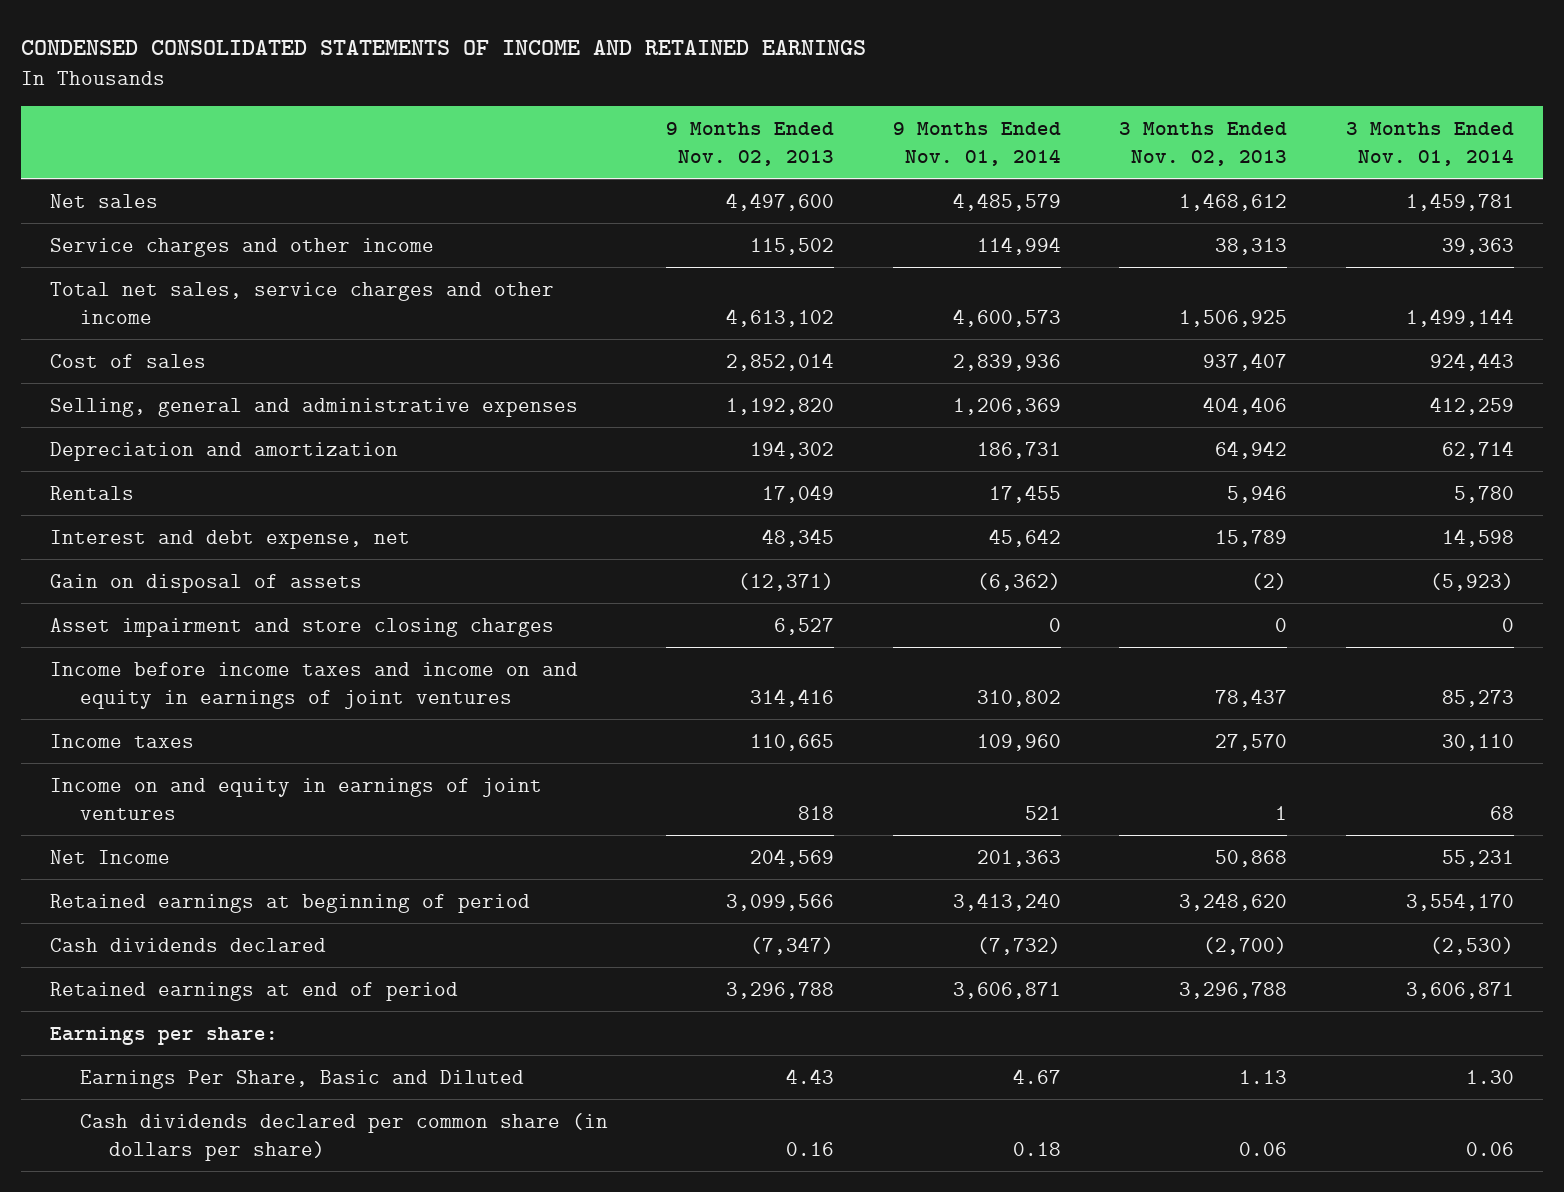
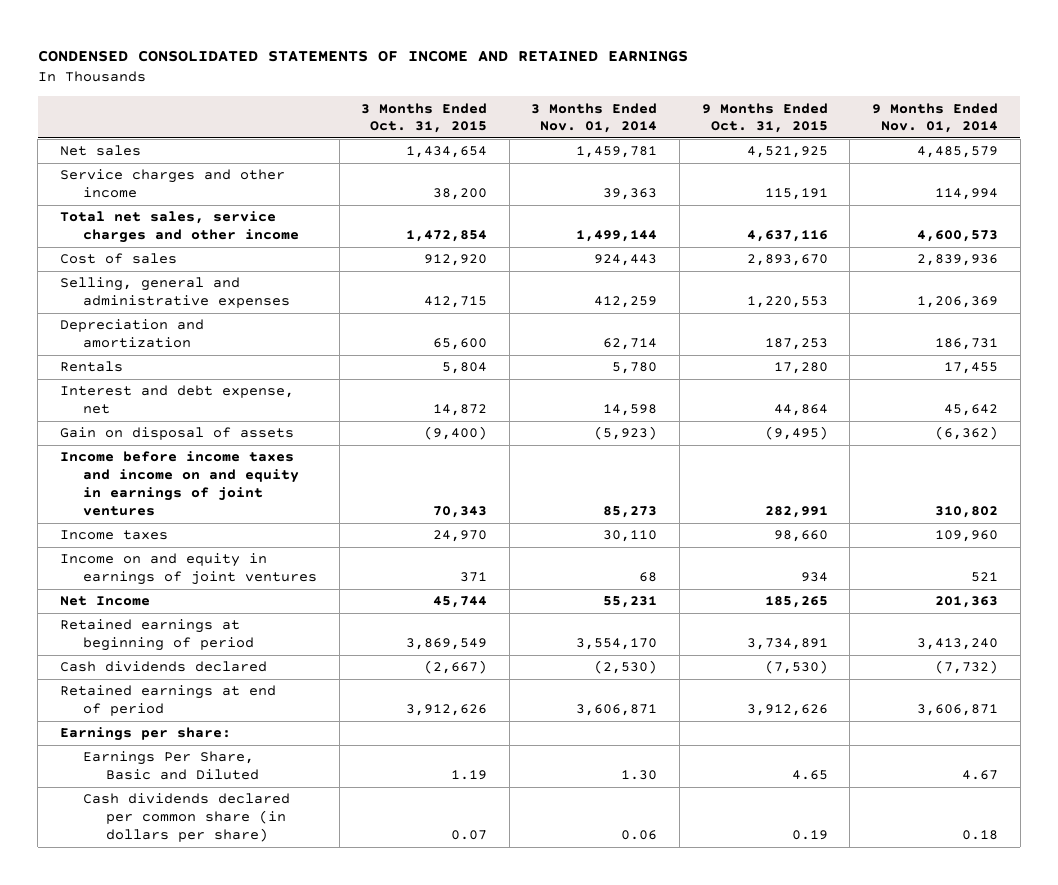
[666,121,835,167] 9 Months Ended Nov. 02, 2013 -> none
[1119,121,1288,167] 3 Months Ended Nov. 02, 2013 -> none
none -> [361,102,488,134] 3 Months Ended Oct. 31, 2015
none -> [701,102,828,134] 9 Months Ended Oct. 31, 2015
[50,617,555,637] Asset impairment and store closing charges -> none

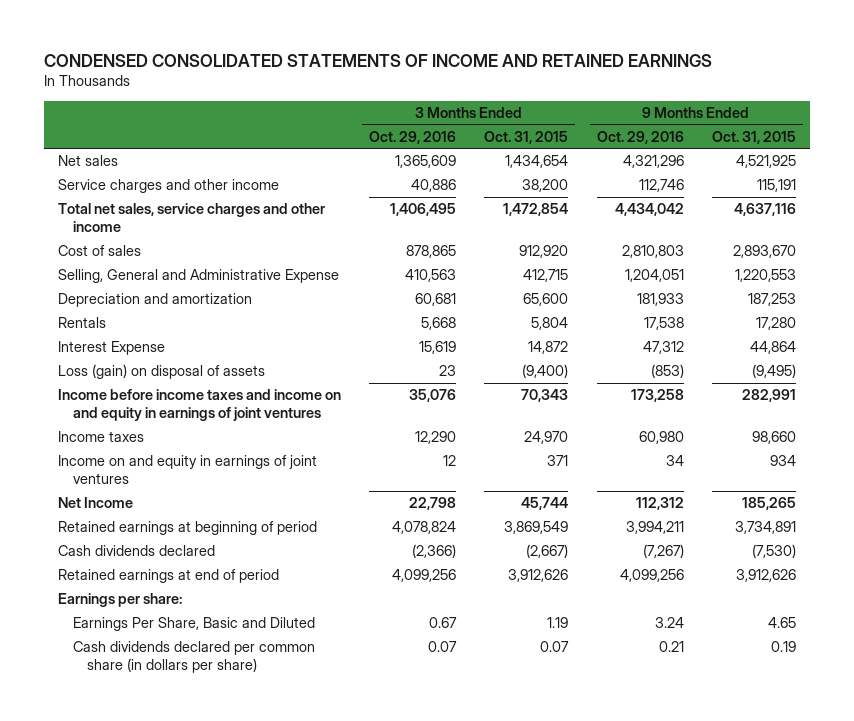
[531,102,658,134] 3 Months Ended Nov. 01, 2014 -> none
[871,102,998,134] 9 Months Ended Nov. 01, 2014 -> none
none -> [369,130,457,144] Oct. 29, 2016
none -> [596,130,684,144] Oct. 29, 2016
[59,277,291,309] Selling, general and administrative expenses -> [57,269,339,284] Selling, General and Administrative Expense
[59,385,294,415] Interest and debt expense, net -> [57,341,165,356] Interest Expense
[59,427,294,441] Gain on disposal of assets -> [57,364,265,380] Loss (gain) on disposal of assets

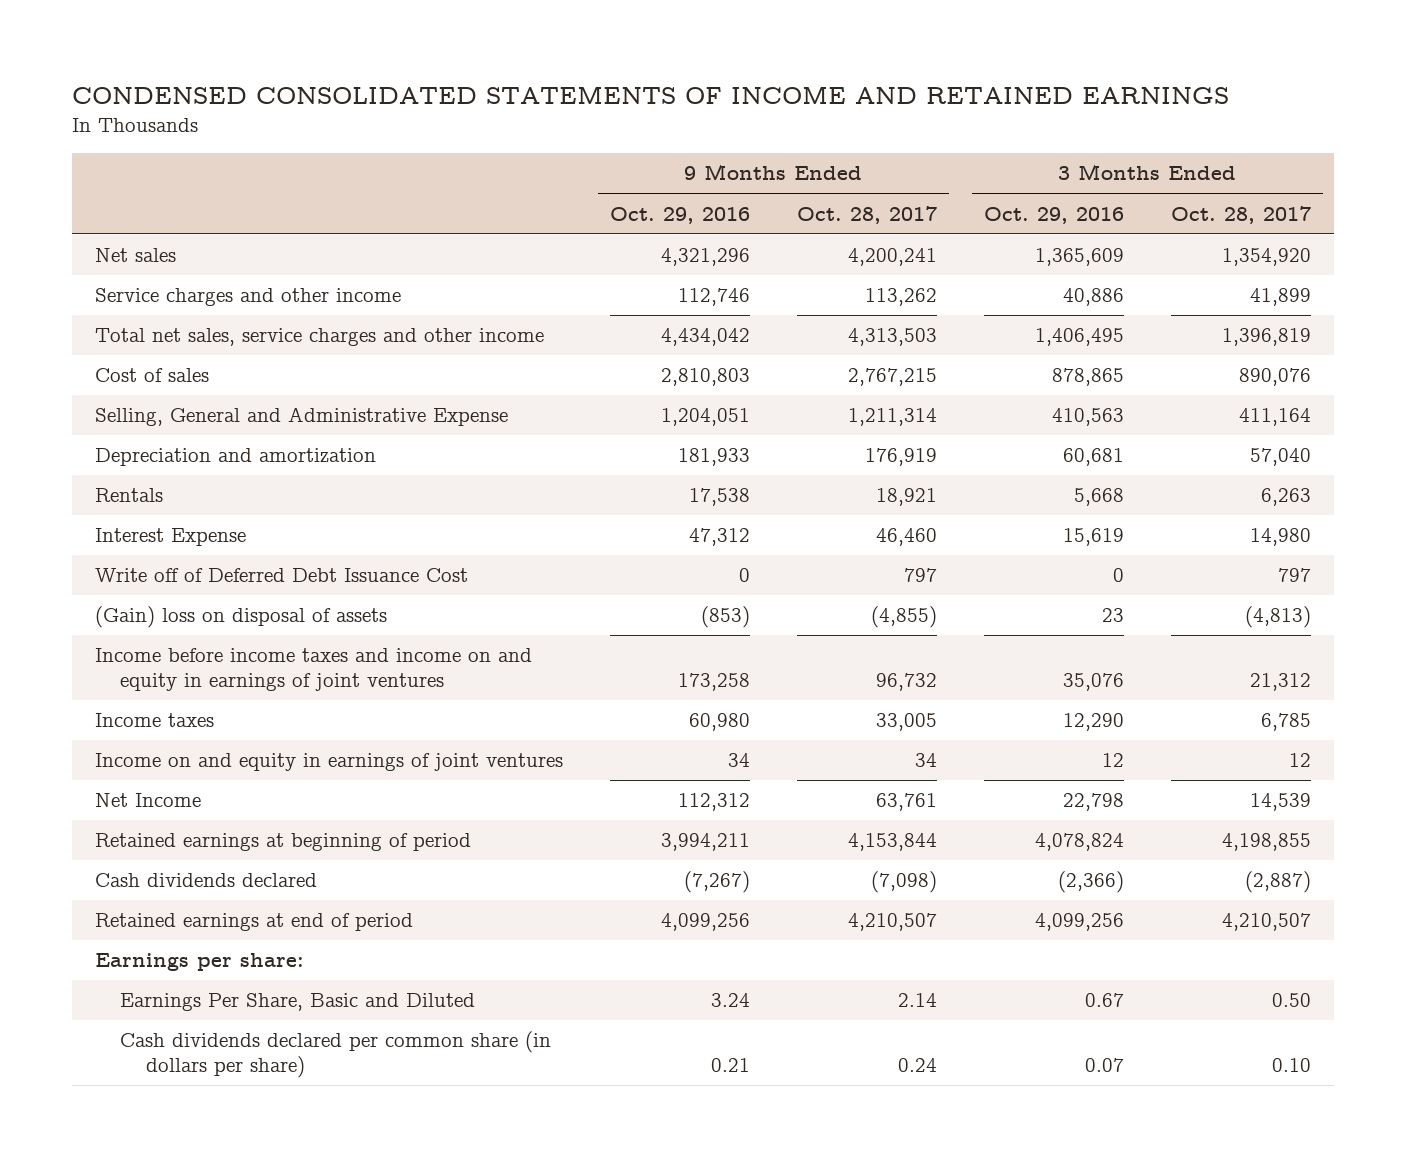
[484,130,569,144] Oct. 31, 2015 -> none
[711,130,796,144] Oct. 31, 2015 -> none
none -> [796,205,937,224] Oct. 28, 2017
none -> [1170,205,1311,224] Oct. 28, 2017
none -> [95,568,469,583] Write off of Deferred Debt Issuance Cost
[57,364,265,380] Loss (gain) on disposal of assets -> [95,606,388,629] (Gain) loss on disposal of assets

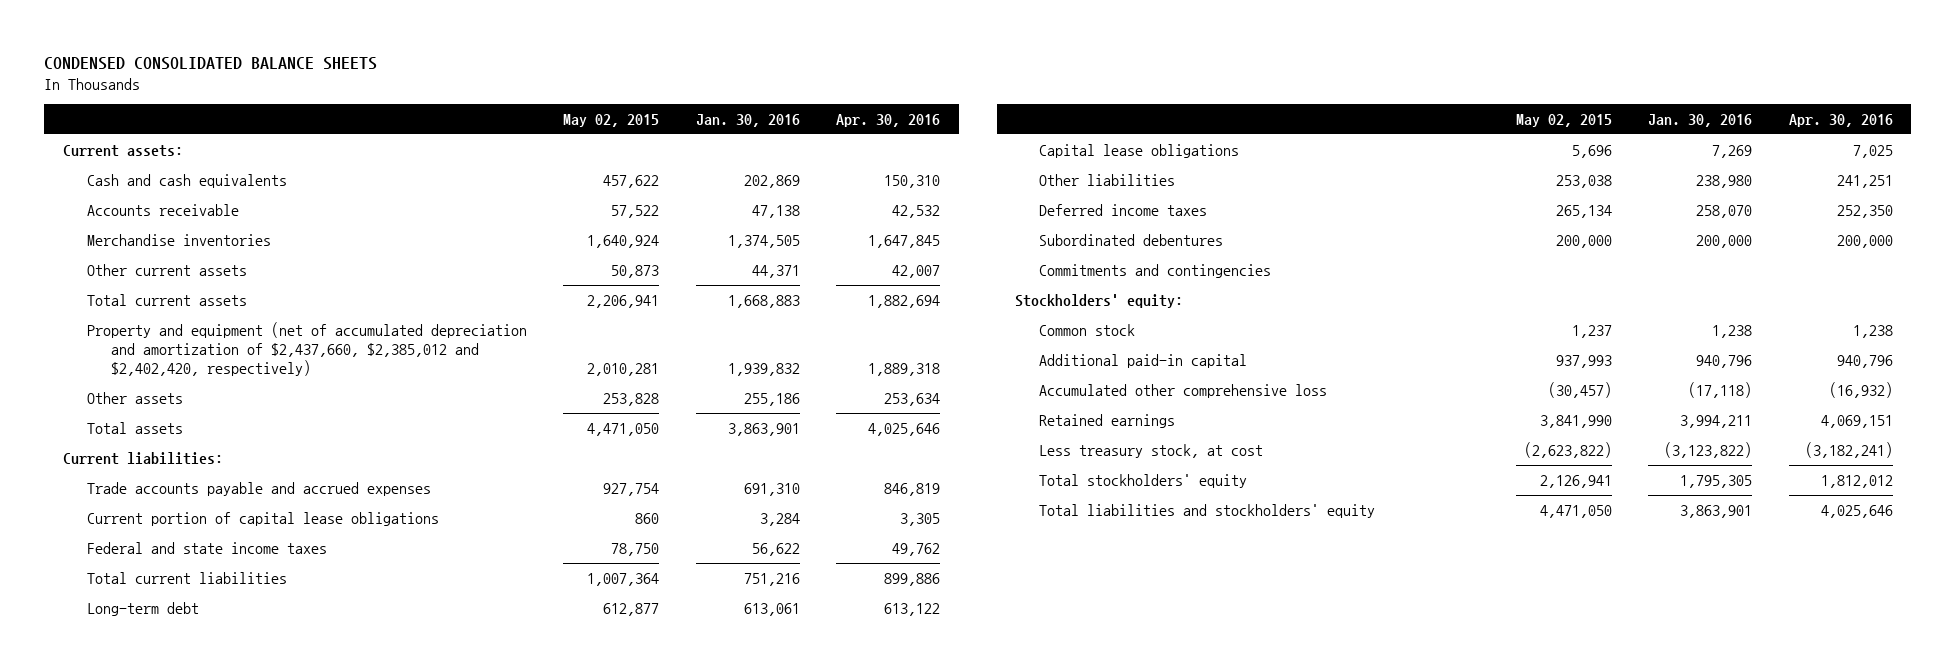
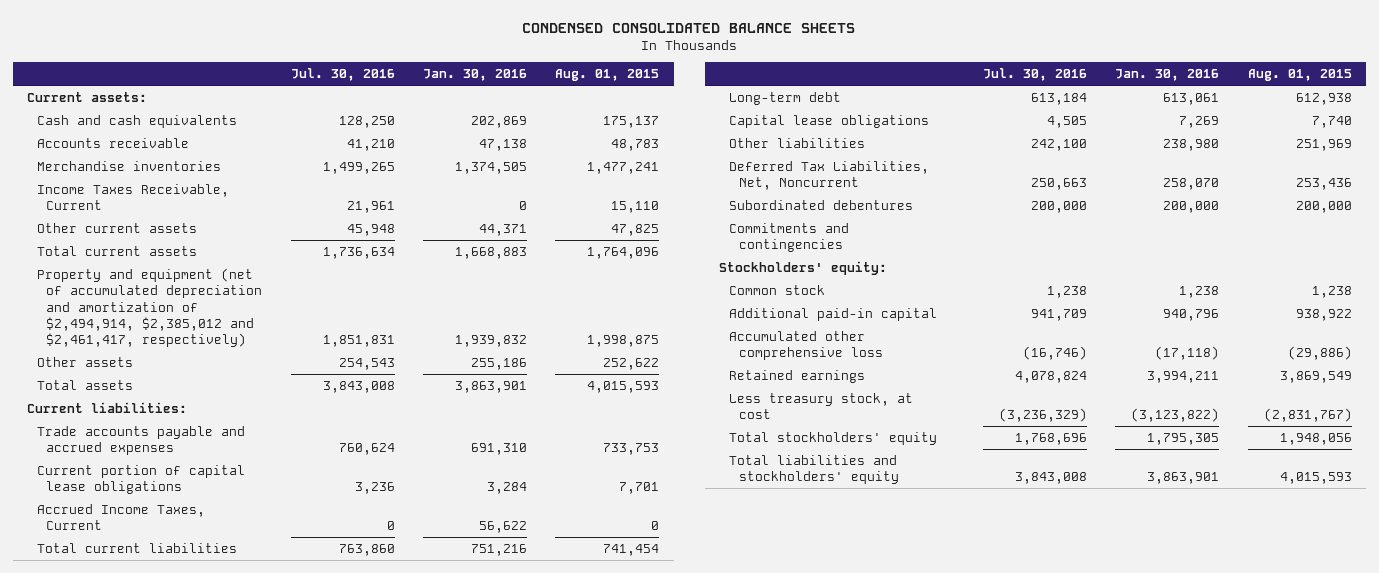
[563,114,660,128] May 02, 2015 -> none
[836,114,941,128] Apr. 30, 2016 -> none
none -> [290,68,395,82] Jul. 30, 2016
none -> [555,69,660,82] Aug. 01, 2015
none -> [36,183,229,211] Income Taxes Receivable, Current
[86,321,527,377] Property and equipment (net of accumulated depreciation and amortization of $2,437,660, $2,385,012 and $2,402,420, respectively) -> [36,267,263,348] Property and equipment (net of accumulated depreciation and amortization of $2,494,914, $2,385,012 and $2,461,417, respectively)
[86,541,327,554] Federal and state income taxes -> [36,503,205,531] Accrued Income Taxes, Current
[1039,203,1208,216] Deferred income taxes -> [729,160,930,191] Deferred Tax Liabilities, Net, Noncurrent

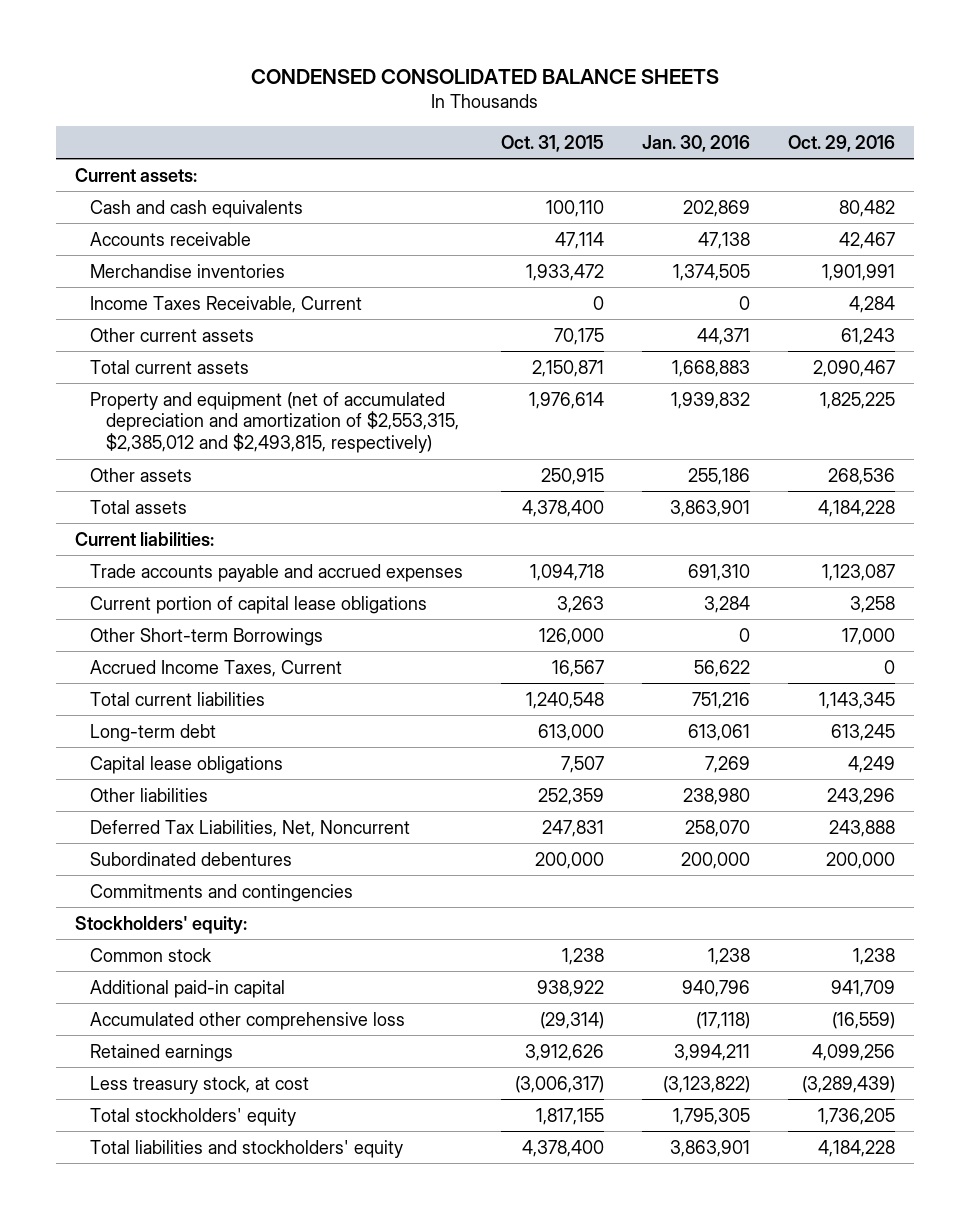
[290,68,395,82] Jul. 30, 2016 -> none
[555,69,660,82] Aug. 01, 2015 -> none
none -> [501,134,605,152] Oct. 31, 2015
none -> [787,134,895,152] Oct. 29, 2016
[36,267,263,348] Property and equipment (net of accumulated depreciation and amortization of $2,494,914, $2,385,012 and $2,461,417, respectively) -> [90,391,459,454] Property and equipment (net of accumulated depreciation and amortization of $2,553,315, $2,385,012 and $2,493,815, respectively)
none -> [90,627,324,646] Other Short-term Borrowings

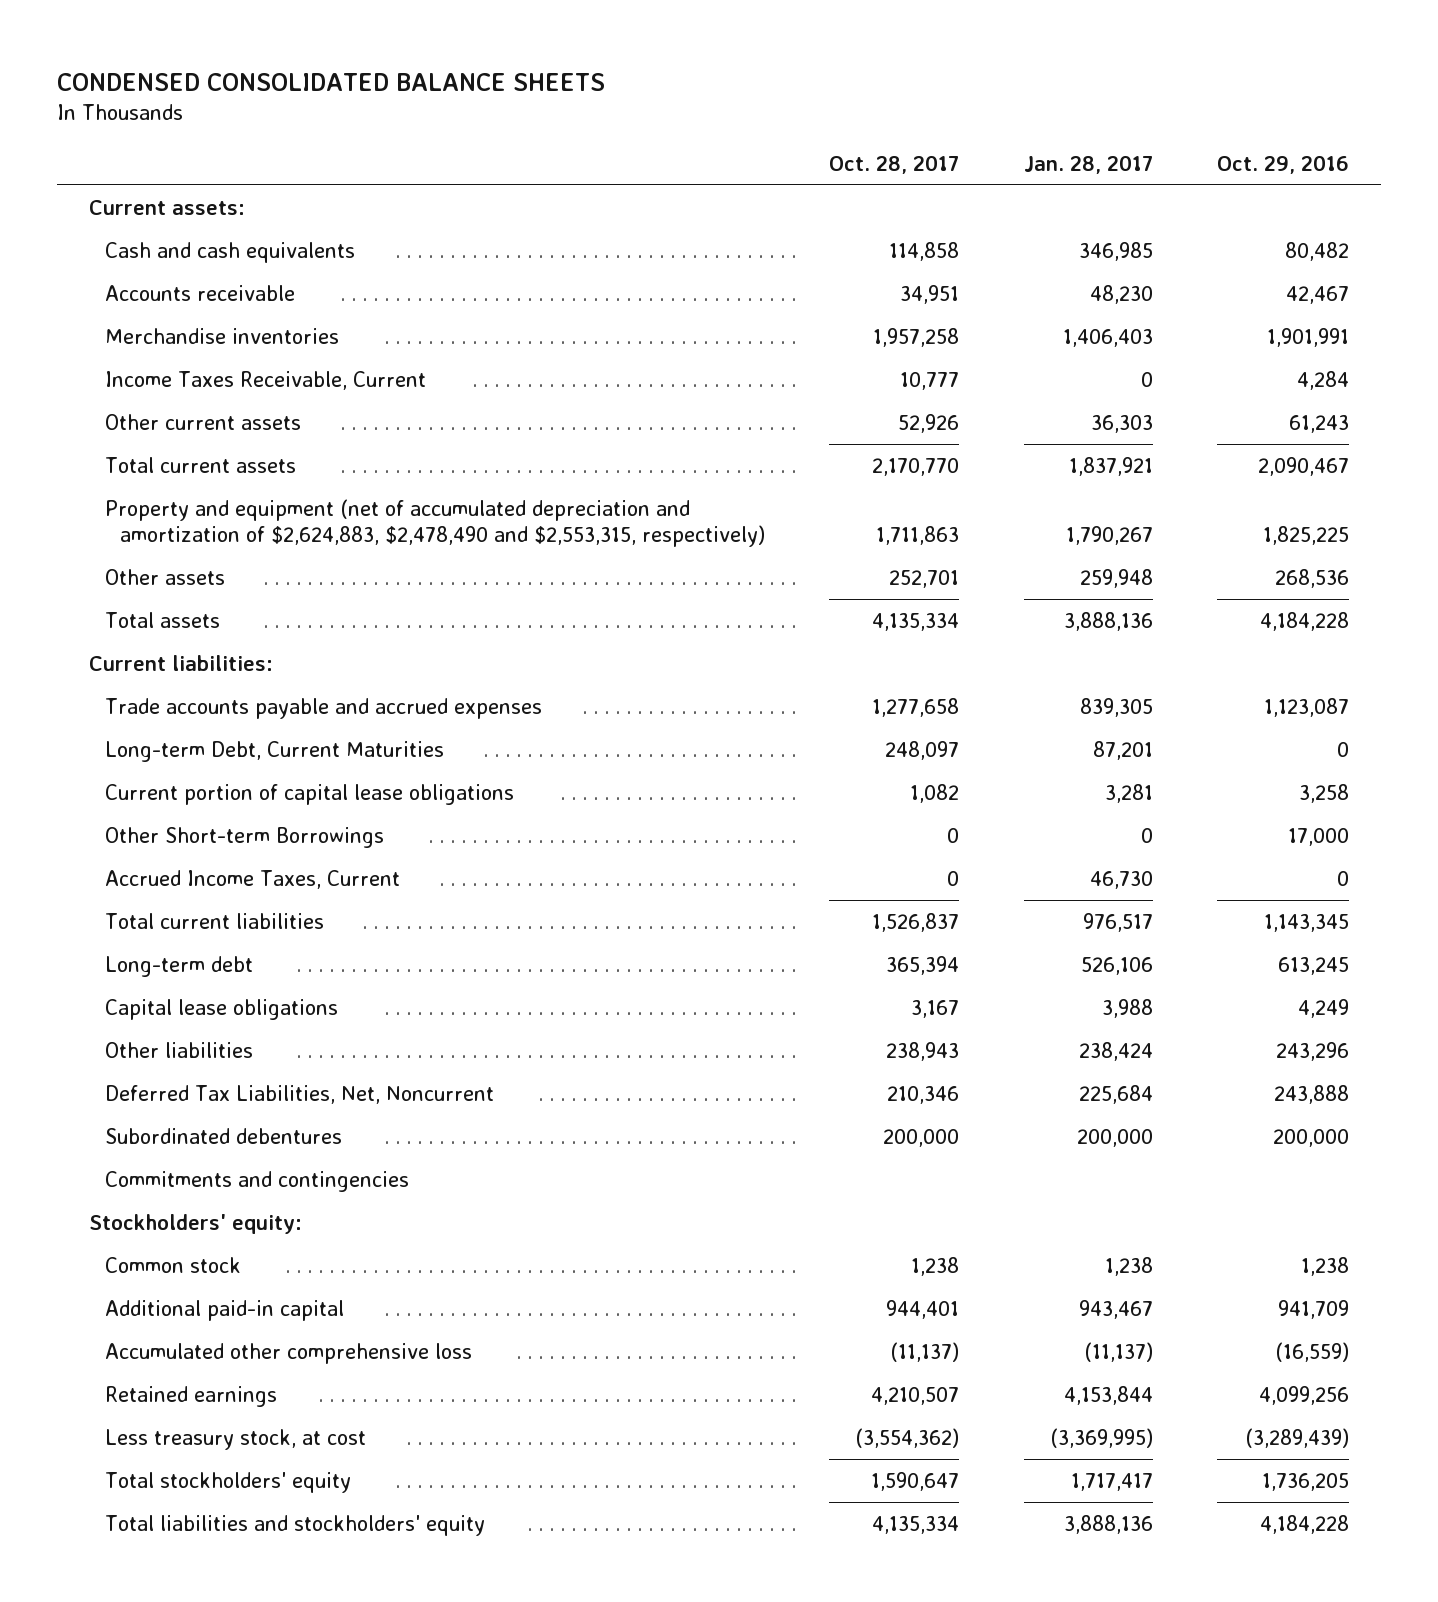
[501,134,605,152] Oct. 31, 2015 -> none
[642,134,751,152] Jan. 30, 2016 -> none
none -> [829,154,960,174] Oct. 28, 2017
none -> [1023,154,1153,174] Jan. 28, 2017
[90,391,459,454] Property and equipment (net of accumulated depreciation and amortization of $2,553,315, $2,385,012 and $2,493,815, respectively) -> [104,498,766,547] Property and equipment (net of accumulated depreciation and amortization of $2,624,883, $2,478,490 and $2,553,315, respectively)
none -> [104,740,444,762] Long-term Debt, Current Maturities

